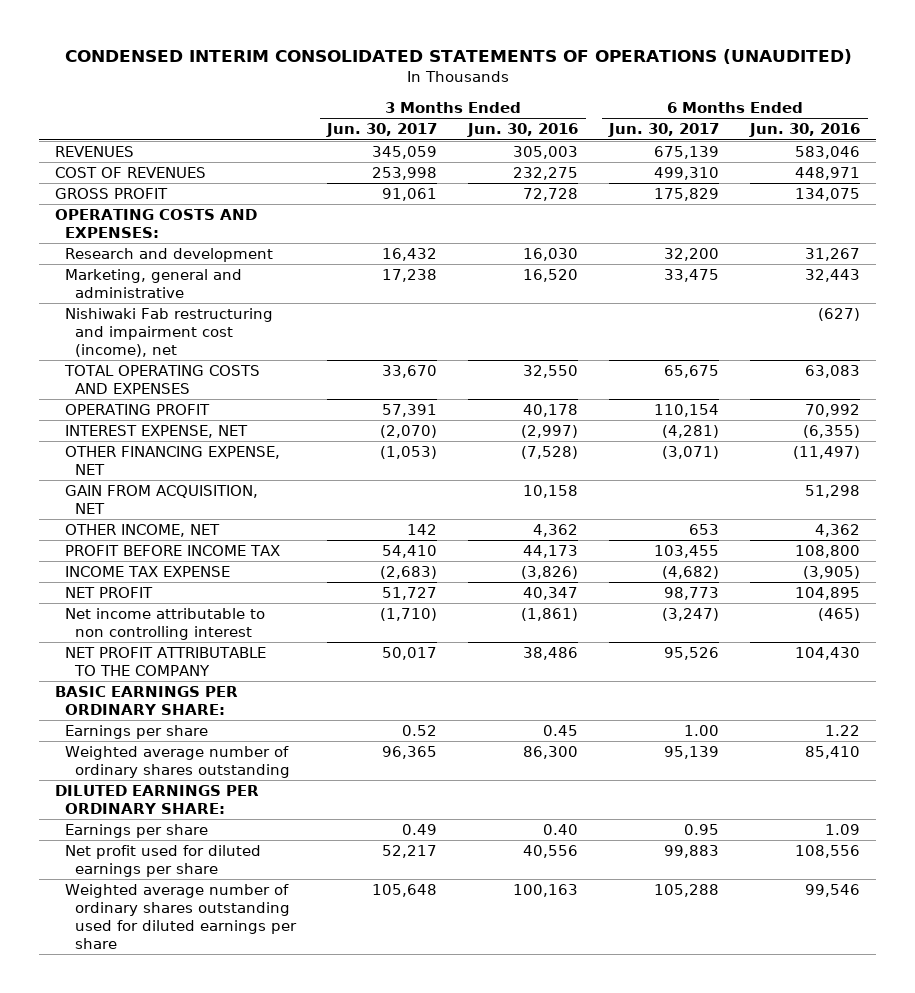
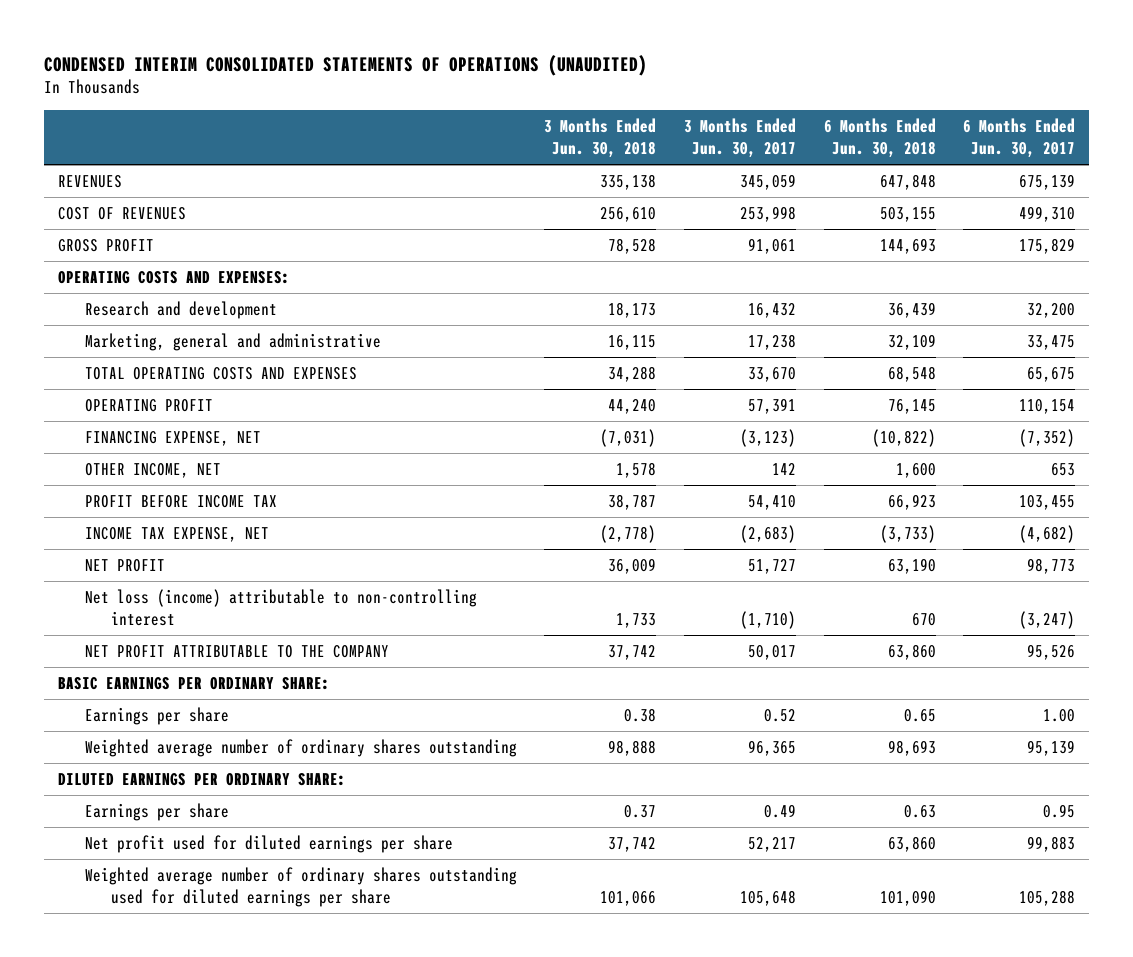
[467,123,579,138] Jun. 30, 2016 -> none
[749,123,861,138] Jun. 30, 2016 -> none
none -> [544,118,657,158] 3 Months Ended Jun. 30, 2018
none -> [823,118,936,158] 6 Months Ended Jun. 30, 2018
[65,308,274,357] Nishiwaki Fab restructuring and impairment cost (income), net -> none
[65,425,249,439] INTEREST EXPENSE, NET -> none
[65,485,259,514] GAIN FROM ACQUISITION, NET -> none
[65,446,281,475] OTHER FINANCING EXPENSE, NET -> [84,430,261,446] FINANCING EXPENSE, NET
[380,446,438,460] (1,053) -> [739,428,796,447] (3,123)
[662,446,720,460] (3,071) -> [1019,428,1076,447] (7,352)
[65,566,231,578] INCOME TAX EXPENSE -> [84,526,269,542] INCOME TAX EXPENSE, NET
[65,608,266,640] Net income attributable to non controlling interest -> [84,588,477,626] Net loss (income) attributable to non-controlling interest

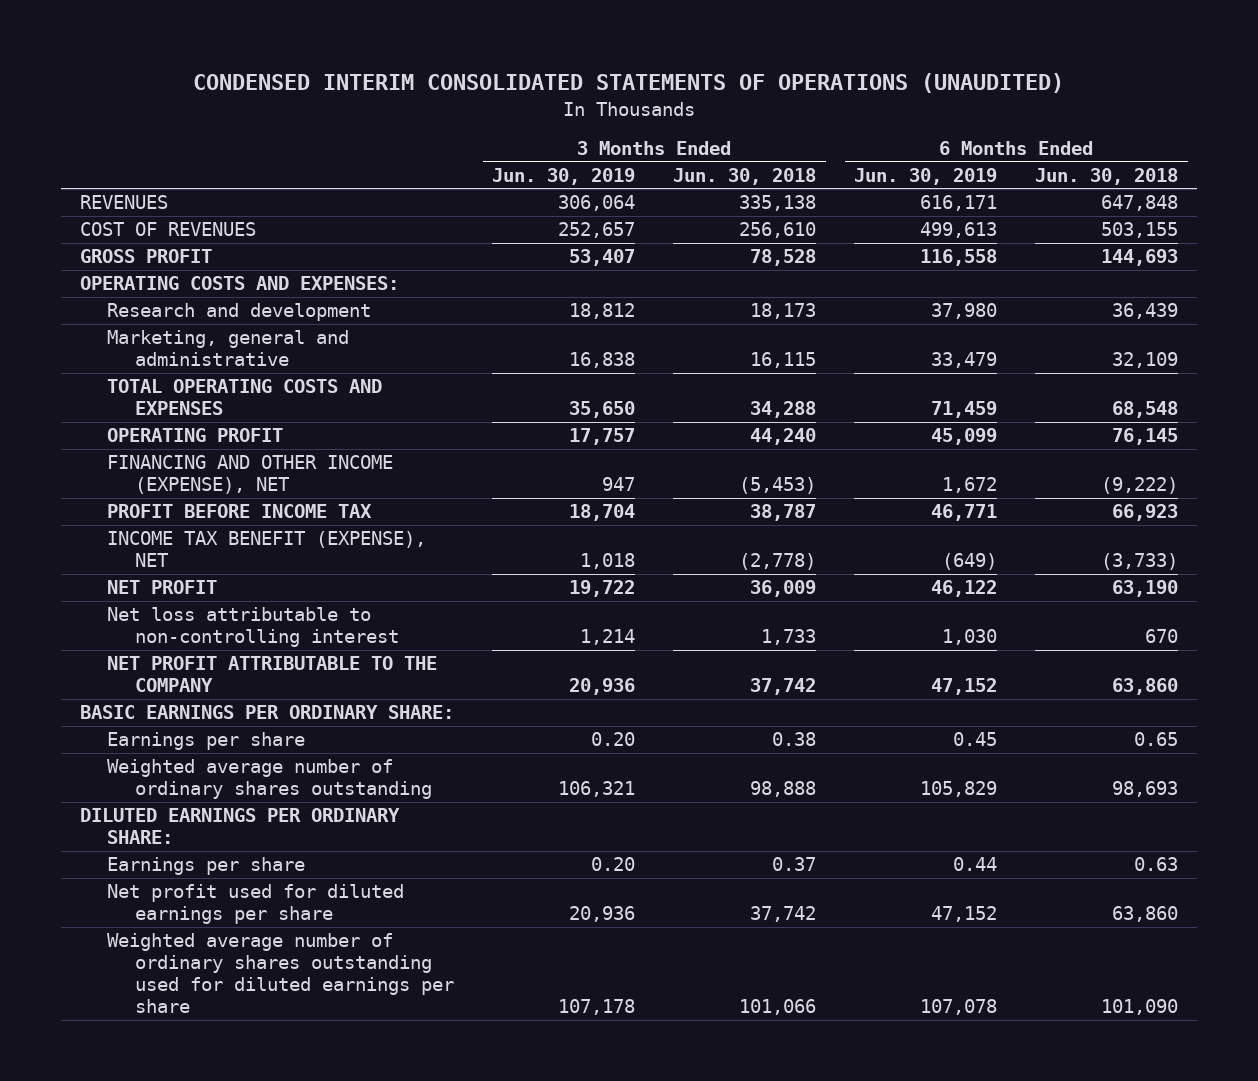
[683,118,796,158] 3 Months Ended Jun. 30, 2017 -> none
[963,118,1076,158] 6 Months Ended Jun. 30, 2017 -> none
none -> [492,168,636,186] Jun. 30, 2019
none -> [854,168,998,186] Jun. 30, 2019
[84,462,221,478] OTHER INCOME, NET -> none
[84,430,261,446] FINANCING EXPENSE, NET -> [107,455,394,495] FINANCING AND OTHER INCOME (EXPENSE), NET
[600,428,657,447] (7,031) -> [739,477,817,495] (5,453)
[871,428,936,447] (10,822) -> [1101,477,1179,495] (9,222)
[84,526,269,542] INCOME TAX EXPENSE, NET -> [107,531,427,568] INCOME TAX BENEFIT (EXPENSE), NET
[84,588,477,626] Net loss (income) attributable to non-controlling interest -> [107,607,400,648] Net loss attributable to non-controlling interest

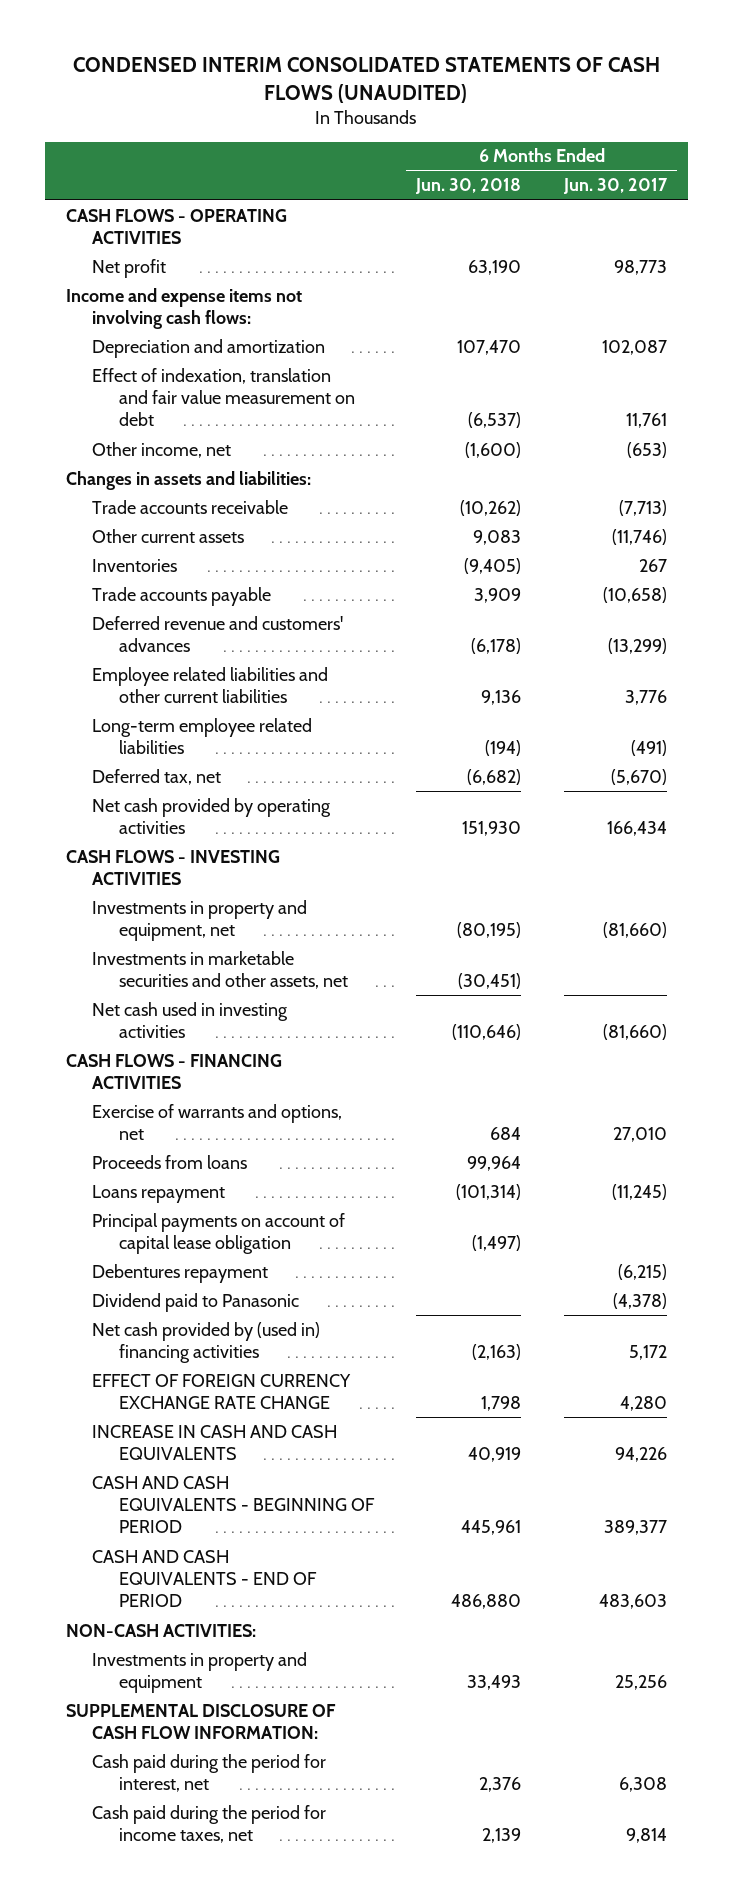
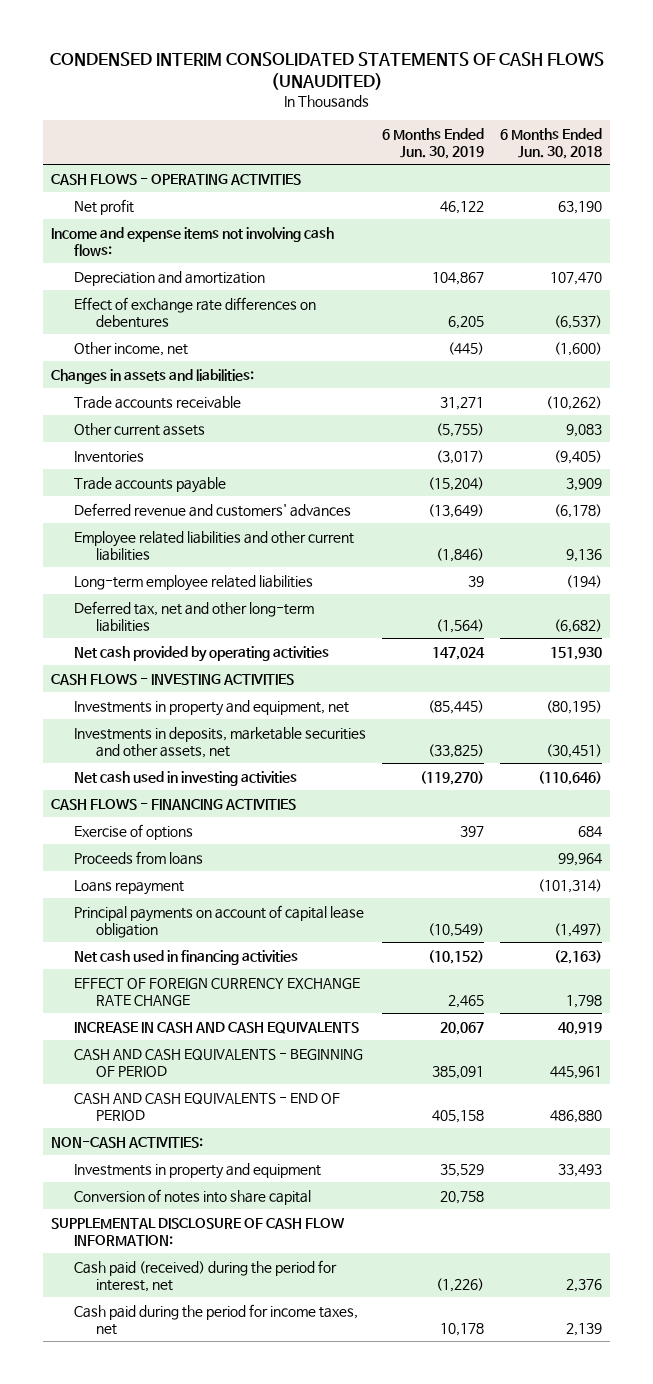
[562,178,668,195] Jun. 30, 2017 -> none
none -> [381,127,484,159] 6 Months Ended Jun. 30, 2019
[92,367,355,427] Effect of indexation, translation and fair value measurement on debt -> [73,296,316,328] Effect of exchange rate differences on debentures
[92,768,222,785] Deferred tax, net -> [73,600,314,632] Deferred tax, net and other long-term liabilities
[92,950,348,990] Investments in marketable securities and other assets, net -> [73,726,366,758] Investments in deposits, marketable securities and other assets, net
[92,1103,343,1141] Exercise of warrants and options, net -> [73,823,193,840] Exercise of options
[92,1263,269,1283] Debentures repayment -> none
[92,1292,300,1312] Dividend paid to Panasonic -> none
[92,1321,321,1364] Net cash provided by (used in) financing activities -> [73,949,298,965] Net cash used in financing activities
none -> [73,1188,311,1205] Conversion of notes into share capital
[92,1753,327,1793] Cash paid during the period for interest, net -> [73,1259,337,1292] Cash paid (received) during the period for interest, net

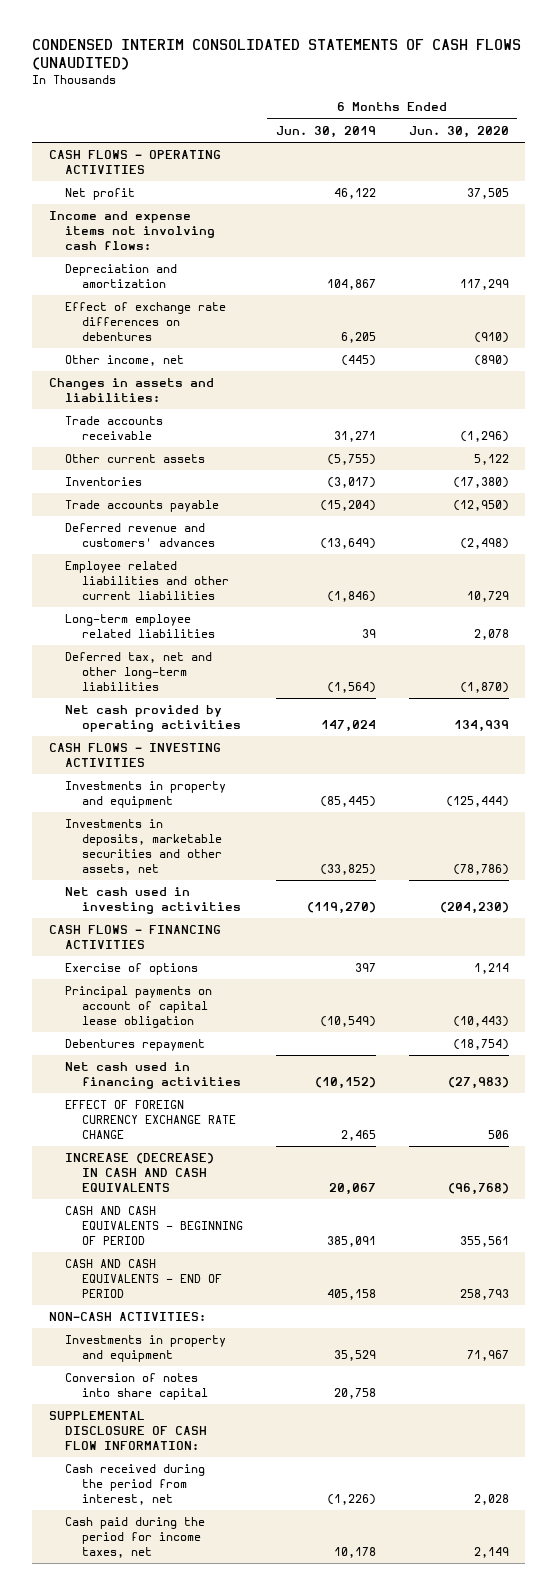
[500,127,603,159] 6 Months Ended Jun. 30, 2018 -> none
none -> [408,125,509,138] Jun. 30, 2020
[73,699,349,716] Investments in property and equipment, net -> [65,781,227,809] Investments in property and equipment
[73,850,203,865] Proceeds from loans -> none
[73,879,184,895] Loans repayment -> none
none -> [65,1039,206,1052] Debentures repayment
[73,1021,359,1034] INCREASE IN CASH AND CASH EQUIVALENTS -> [65,1153,215,1193] INCREASE (DECREASE) IN CASH AND CASH EQUIVALENTS
[73,1259,337,1292] Cash paid (received) during the period for interest, net -> [65,1464,206,1506] Cash received during the period from interest, net

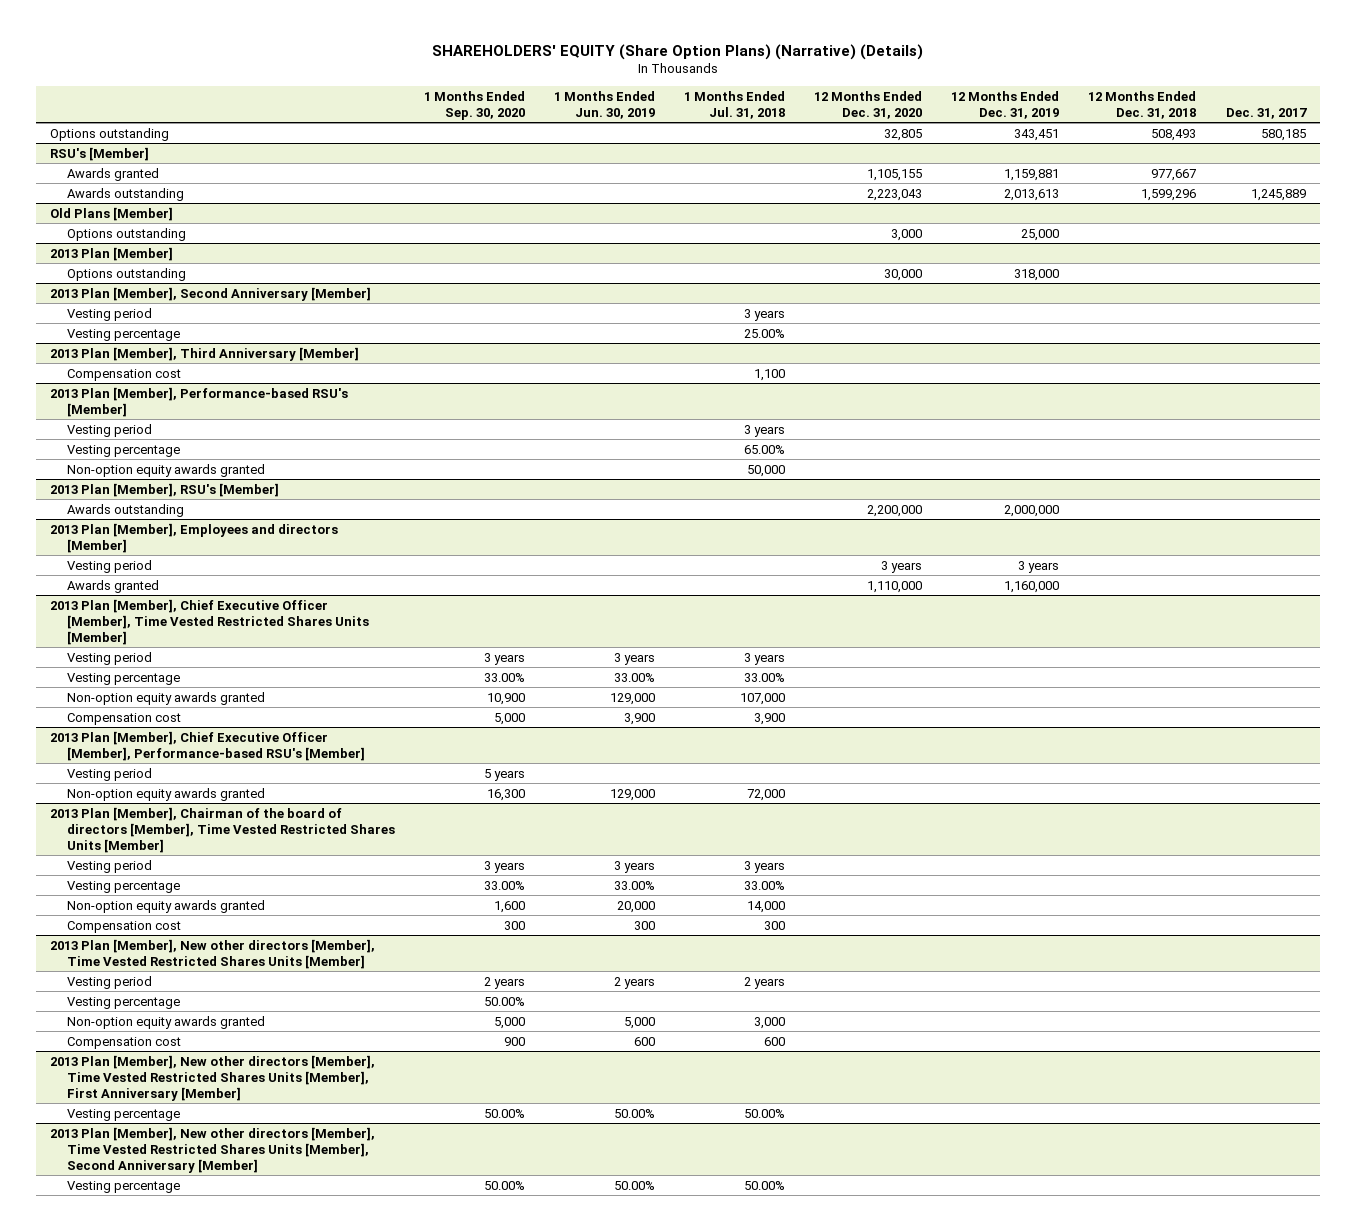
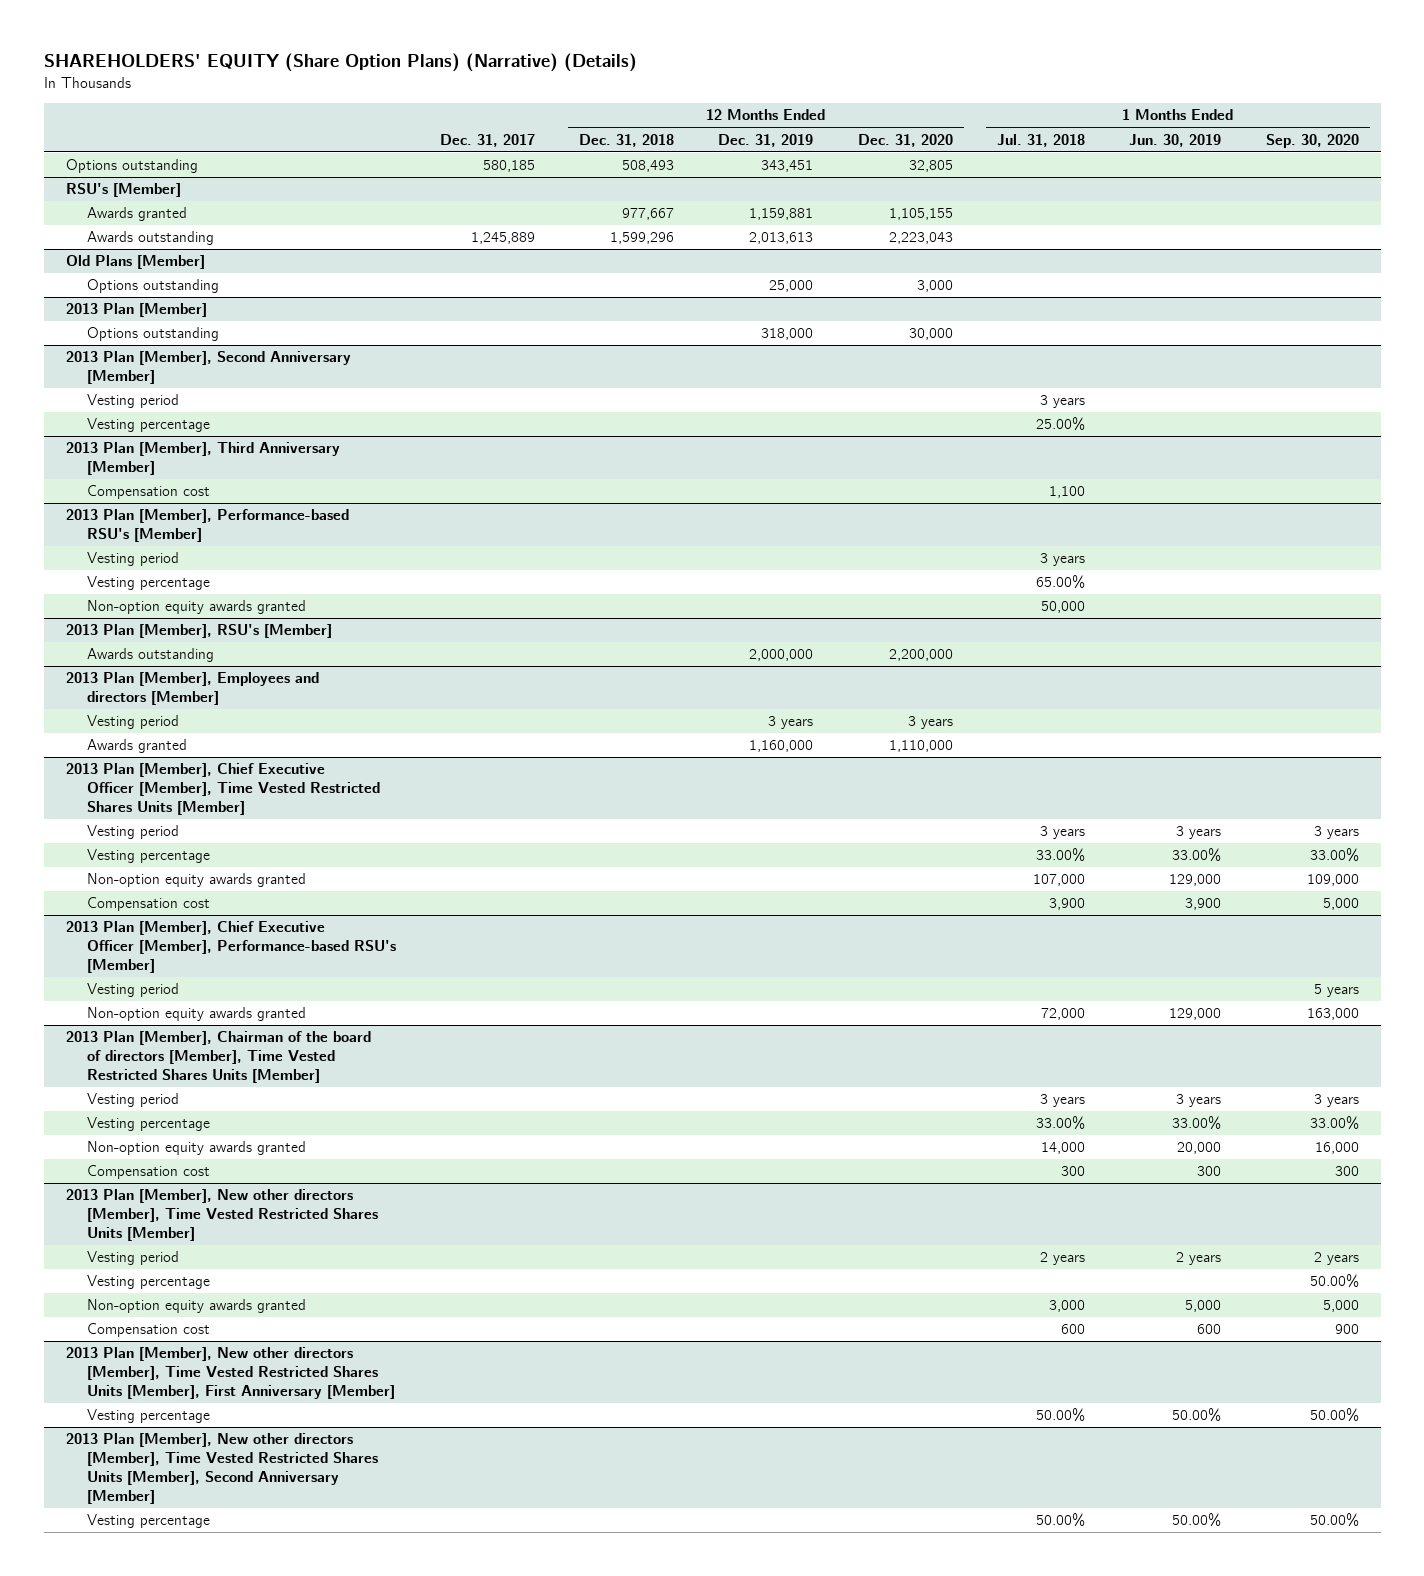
[486,692,525,705] 10,900 -> [1306,874,1359,887] 109,000
[486,788,525,801] 16,300 -> [1306,1008,1359,1021] 163,000
[493,900,525,913] 1,600 -> [1314,1142,1359,1155] 16,000

